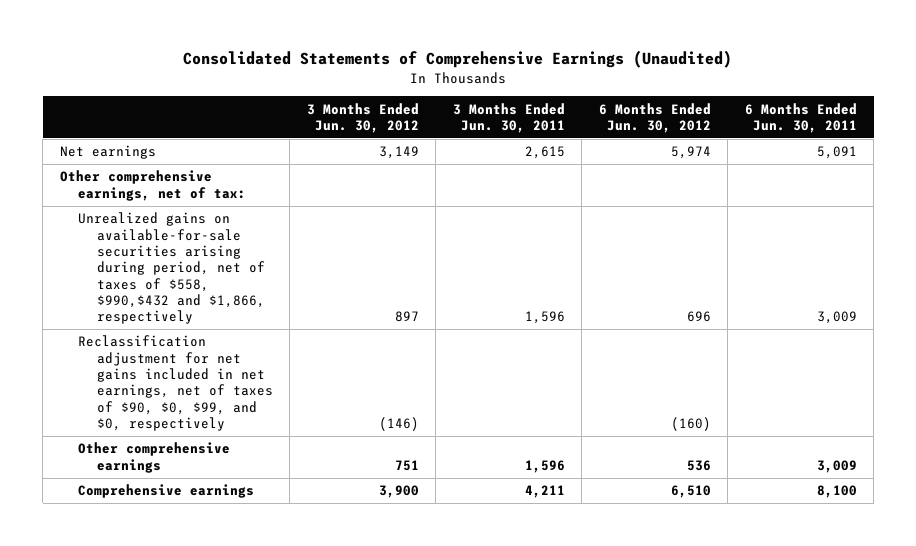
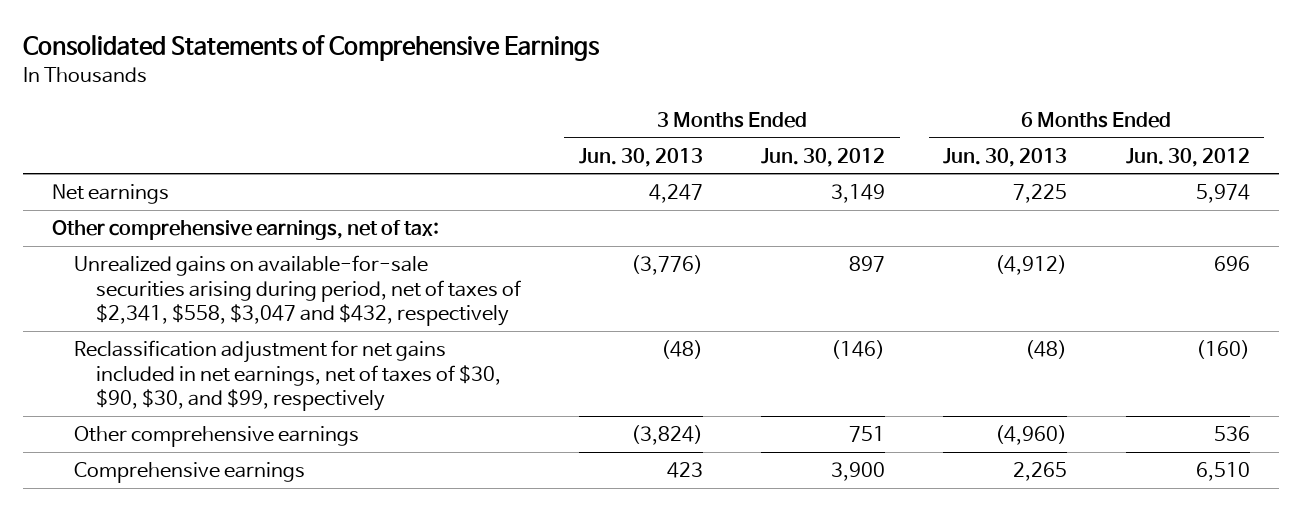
[183,50,733,69] Consolidated Statements of Comprehensive Earnings (Unaudited) -> [22,35,600,62] Consolidated Statements of Comprehensive Earnings
[452,102,565,134] 3 Months Ended Jun. 30, 2011 -> none
[744,102,857,134] 6 Months Ended Jun. 30, 2011 -> none
none -> [578,147,703,167] Jun. 30, 2013
none -> [943,147,1068,167] Jun. 30, 2013
[78,212,265,325] Unrealized gains on available-for-sale securities arising during period, net of taxes of $558, $990,$432 and $1,866, respectively -> [73,255,521,327] Unrealized gains on available-for-sale securities arising during period, net of taxes of $2,341, $558, $3,047 and $432, respectively
[78,335,273,432] Reclassification adjustment for net gains included in net earnings, net of taxes of $90, $0, $99, and $0, respectively -> [73,340,501,412] Reclassification adjustment for net gains included in net earnings, net of taxes of $30, $90, $30, and $99, respectively

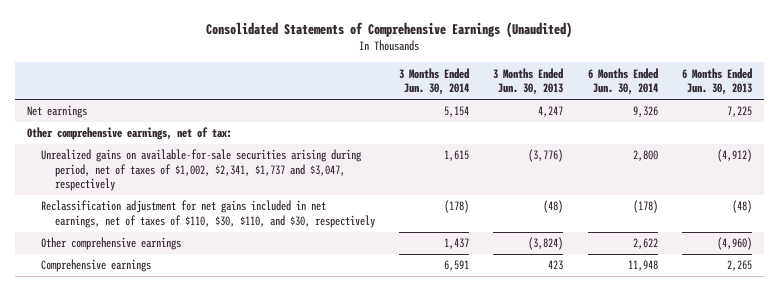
[22,35,600,62] Consolidated Statements of Comprehensive Earnings -> [206,21,573,38] Consolidated Statements of Comprehensive Earnings (Unaudited)
[761,147,886,167] Jun. 30, 2012 -> none
[1125,147,1250,167] Jun. 30, 2012 -> none
none -> [399,67,470,96] 3 Months Ended Jun. 30, 2014
none -> [587,67,658,96] 6 Months Ended Jun. 30, 2014
[73,255,521,327] Unrealized gains on available-for-sale securities arising during period, net of taxes of $2,341, $558, $3,047 and $432, respectively -> [40,149,362,192] Unrealized gains on available-for-sale securities arising during period, net of taxes of $1,002, $2,341, $1,737 and $3,047, respectively
[73,340,501,412] Reclassification adjustment for net gains included in net earnings, net of taxes of $30, $90, $30, and $99, respectively -> [40,200,376,228] Reclassification adjustment for net gains included in net earnings, net of taxes of $110, $30, $110, and $30, respectively

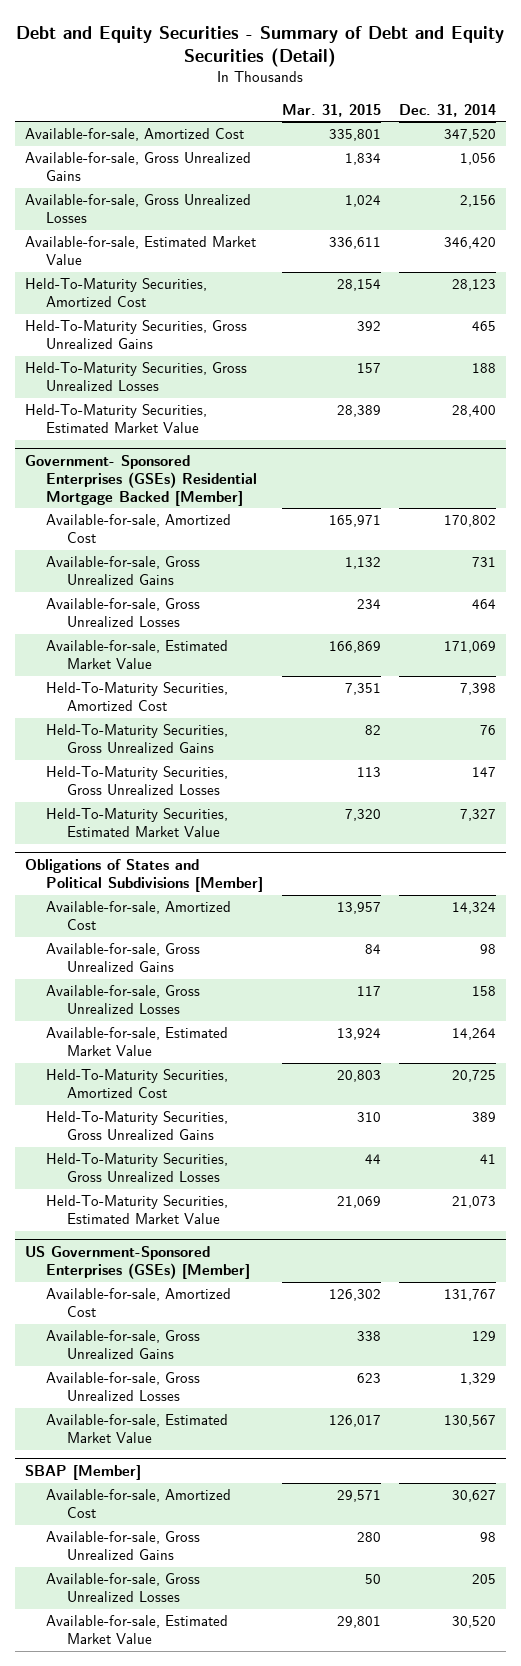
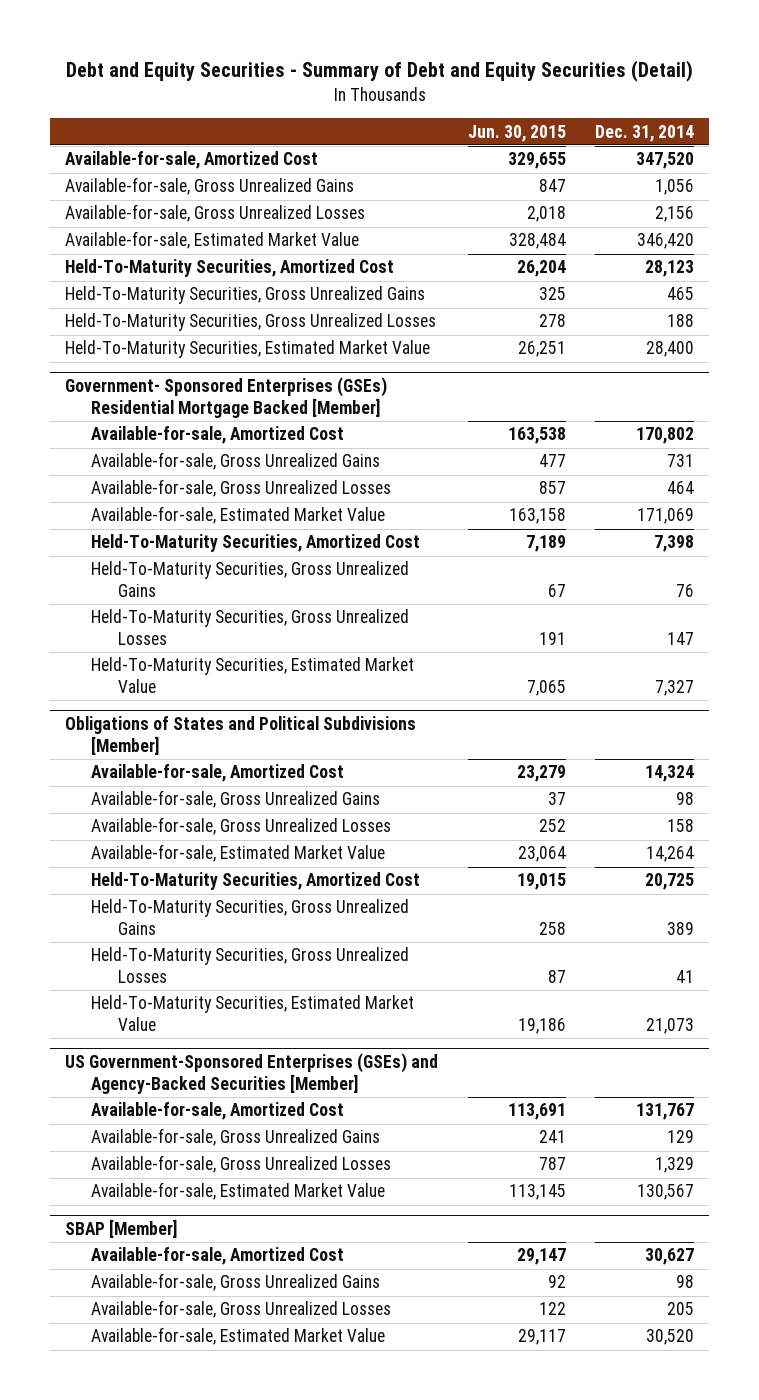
[281,103,381,117] Mar. 31, 2015 -> none
none -> [467,124,566,142] Jun. 30, 2015
[24,1246,250,1279] US Government-Sponsored Enterprises (GSEs) [Member] -> [65,1053,439,1095] US Government-Sponsored Enterprises (GSEs) and Agency-Backed Securities [Member]

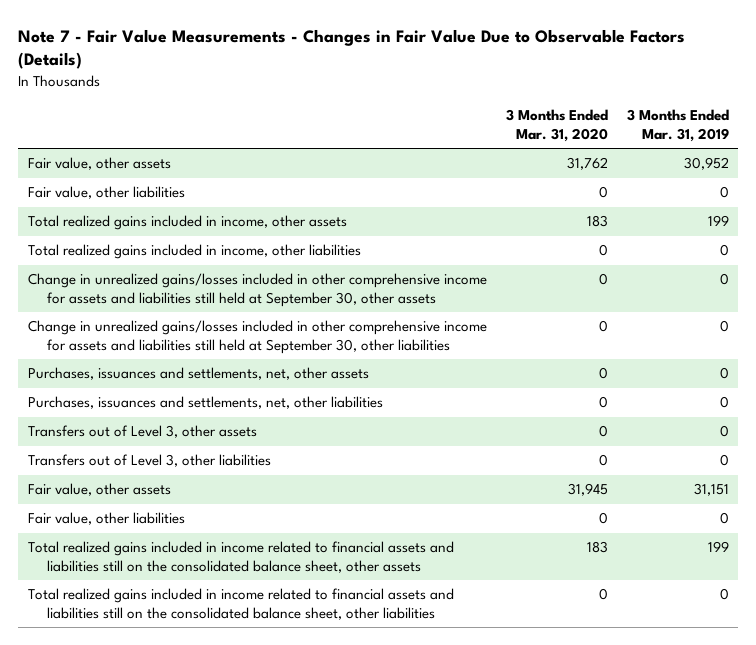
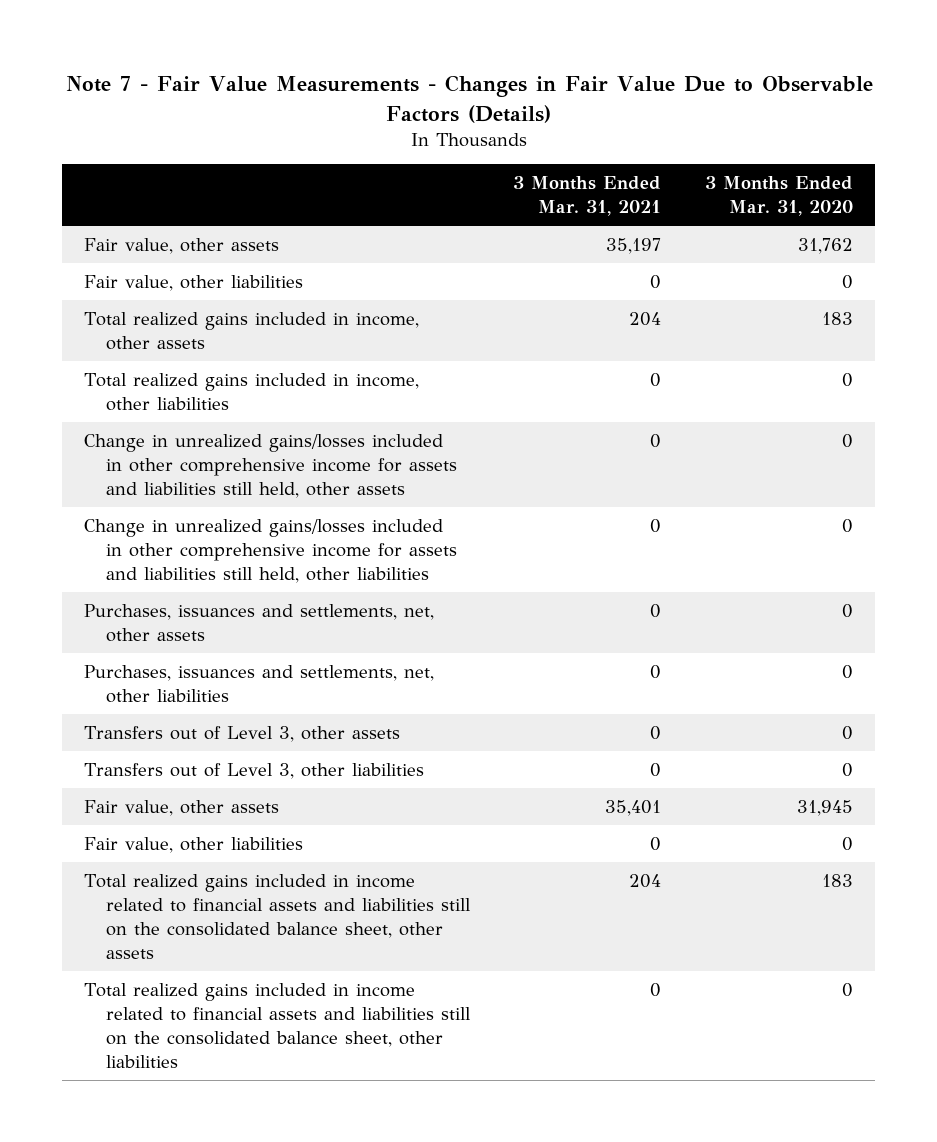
[626,109,729,142] 3 Months Ended Mar. 31, 2019 -> none
none -> [513,176,662,217] 3 Months Ended Mar. 31, 2021
[27,273,487,308] Change in unrealized gains/losses included in other comprehensive income for assets and liabilities still held at September 30, other assets -> [84,433,457,498] Change in unrealized gains/losses included in other comprehensive income for assets and liabilities still held, other assets
[27,320,487,355] Change in unrealized gains/losses included in other comprehensive income for assets and liabilities still held at September 30, other liabilities -> [84,518,457,583] Change in unrealized gains/losses included in other comprehensive income for assets and liabilities still held, other liabilities

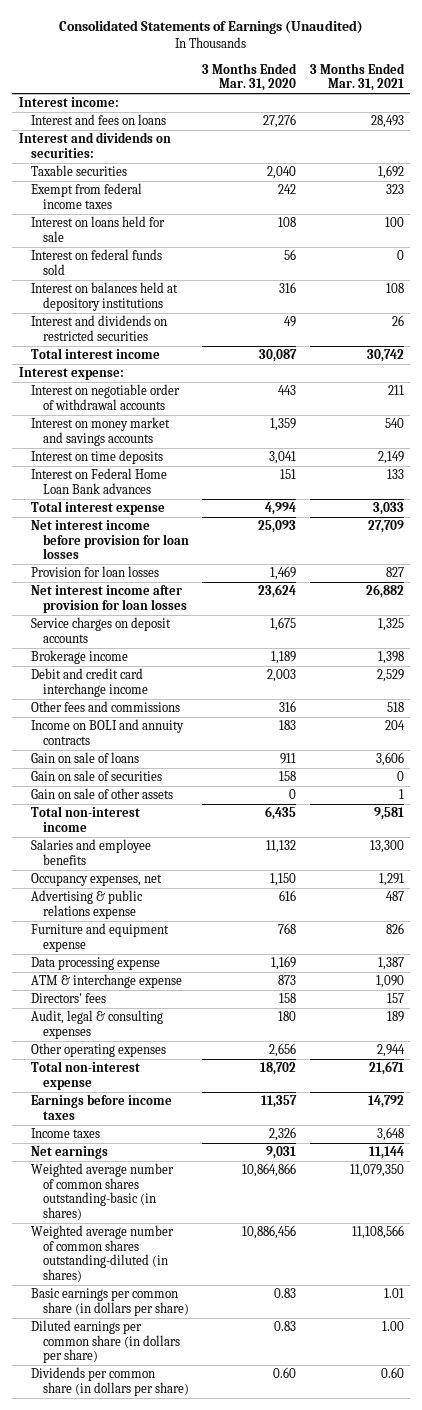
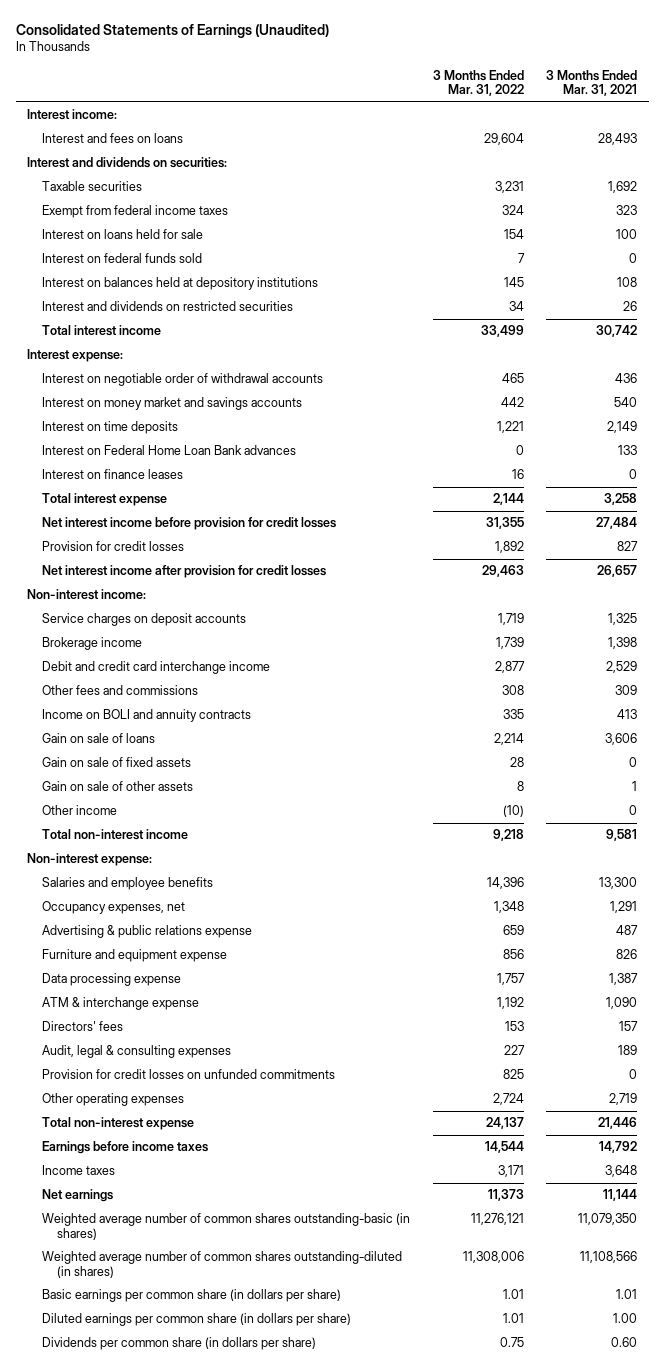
[202,62,298,92] 3 Months Ended Mar. 31, 2020 -> none
none -> [432,69,524,97] 3 Months Ended Mar. 31, 2022
[387,385,404,396] 211 -> [615,373,638,384] 436
none -> [42,469,184,480] Interest on finance leases
[372,502,404,516] 3,033 -> [604,493,638,506] 3,258
[30,520,189,560] Net interest income before provision for loan losses -> [42,517,337,531] Net interest income before provision for credit losses
[367,520,404,534] 27,709 -> [596,517,638,530] 27,484
[30,566,159,578] Provision for loan losses -> [42,541,185,552] Provision for credit losses
[30,585,187,613] Net interest income after provision for loan losses -> [42,565,327,579] Net interest income after provision for credit losses
[365,584,404,599] 26,882 -> [597,565,638,578] 26,657
none -> [27,589,147,601] Non-interest income:
[386,702,404,713] 518 -> [615,685,638,696] 309
[384,720,405,731] 204 -> [617,709,638,720] 413
[30,770,162,782] Gain on sale of securities -> [42,757,192,768] Gain on sale of fixed assets
none -> [42,805,118,816] Other income
none -> [27,853,153,867] Non-interest expense:
none -> [42,1069,336,1080] Provision for credit losses on unfunded commitments
[376,1044,405,1058] 2,944 -> [609,1093,638,1106] 2,719
[368,1061,404,1076] 21,671 -> [598,1117,638,1130] 21,446

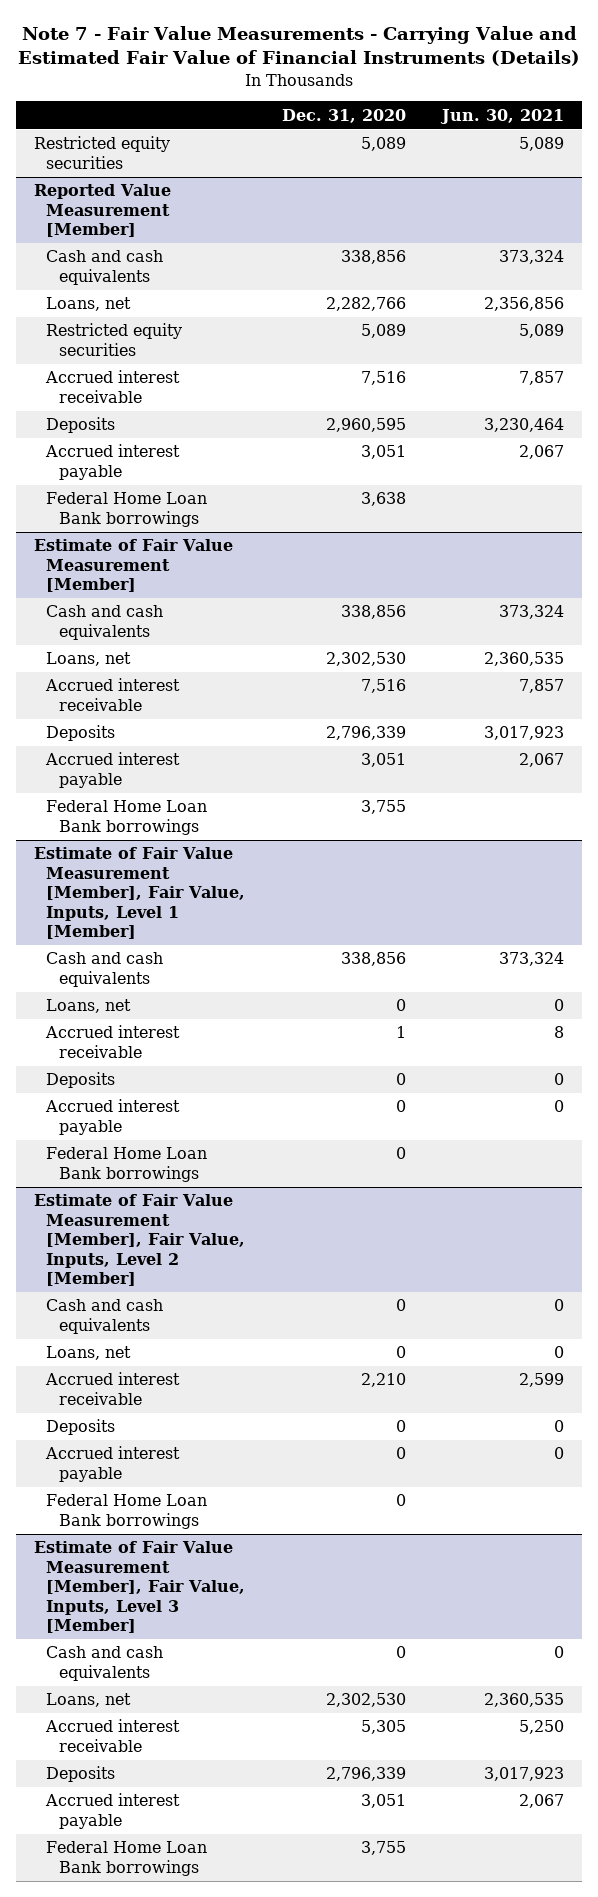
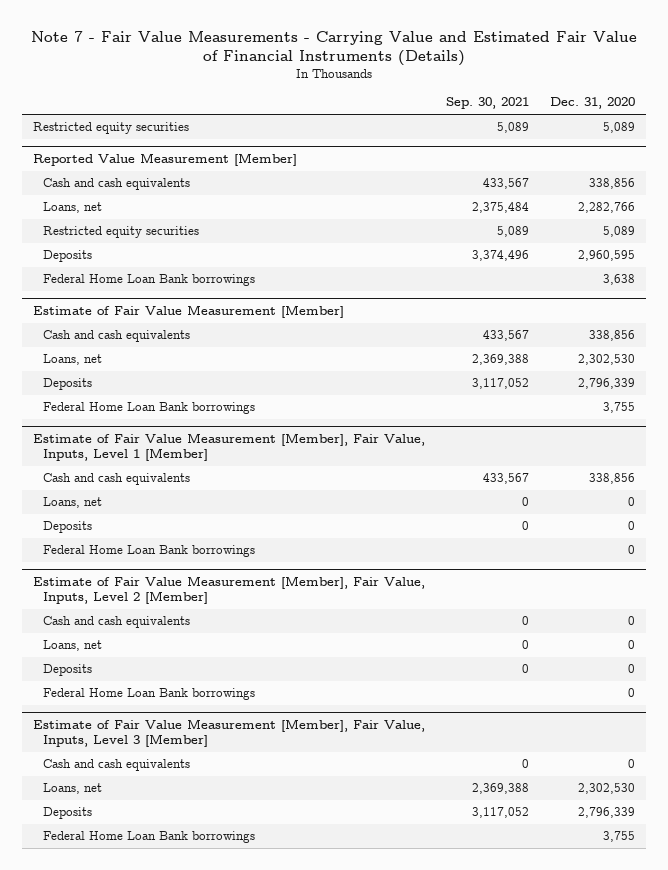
[440,108,565,124] Jun. 30, 2021 -> none
none -> [446,97,530,110] Sep. 30, 2021
[45,370,181,403] Accrued interest receivable -> none
[45,444,181,480] Accrued interest payable -> none
[45,678,181,711] Accrued interest receivable -> none
[45,752,181,788] Accrued interest payable -> none
[45,1025,181,1058] Accrued interest receivable -> none
[45,1099,181,1135] Accrued interest payable -> none
[45,1372,181,1405] Accrued interest receivable -> none
[45,1446,181,1482] Accrued interest payable -> none
[45,1719,181,1752] Accrued interest receivable -> none
[45,1793,181,1829] Accrued interest payable -> none

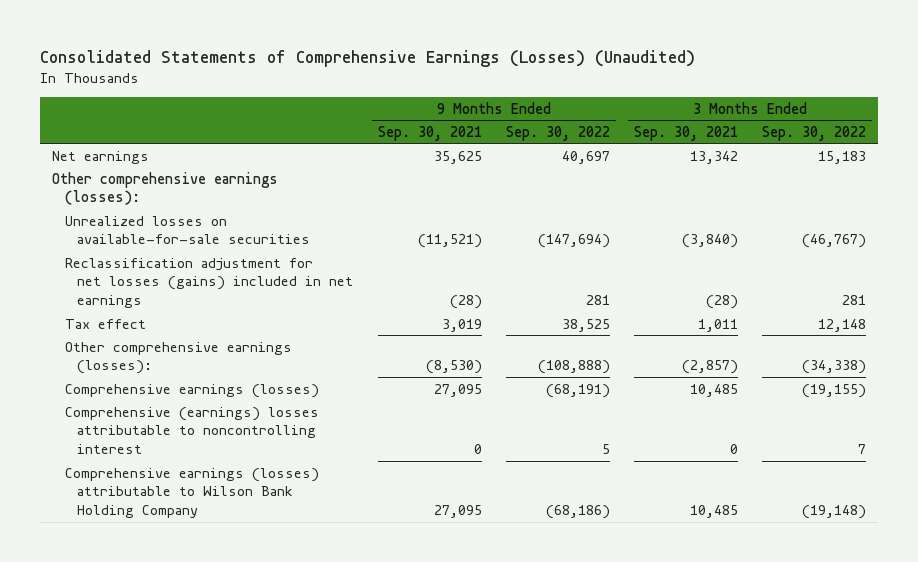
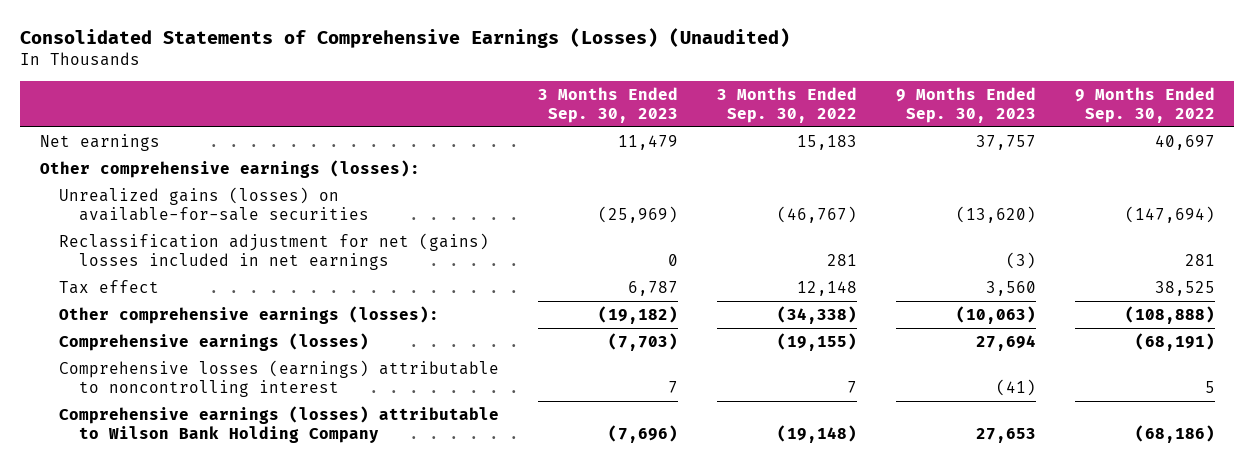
[377,125,482,141] Sep. 30, 2021 -> none
[633,125,738,141] Sep. 30, 2021 -> none
none -> [538,86,679,123] 3 Months Ended Sep. 30, 2023
none -> [895,86,1036,123] 9 Months Ended Sep. 30, 2023
[64,215,311,245] Unrealized losses on available-for-sale securities -> [59,187,369,222] Unrealized gains (losses) on available-for-sale securities
[64,257,354,309] Reclassification adjustment for net losses (gains) included in net earnings -> [59,233,490,271] Reclassification adjustment for net (gains) losses included in net earnings
[64,406,319,455] Comprehensive (earnings) losses attributable to noncontrolling interest -> [59,360,500,398] Comprehensive losses (earnings) attributable to noncontrolling interest

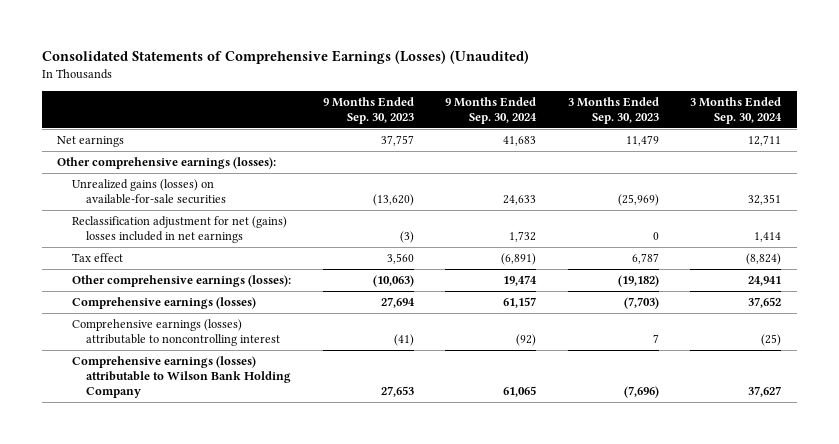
[716,86,857,123] 3 Months Ended Sep. 30, 2022 -> none
[1074,86,1215,123] 9 Months Ended Sep. 30, 2022 -> none
none -> [445,96,538,124] 9 Months Ended Sep. 30, 2024
none -> [690,96,783,124] 3 Months Ended Sep. 30, 2024
[59,360,500,398] Comprehensive losses (earnings) attributable to noncontrolling interest -> [71,318,280,347] Comprehensive earnings (losses) attributable to noncontrolling interest

